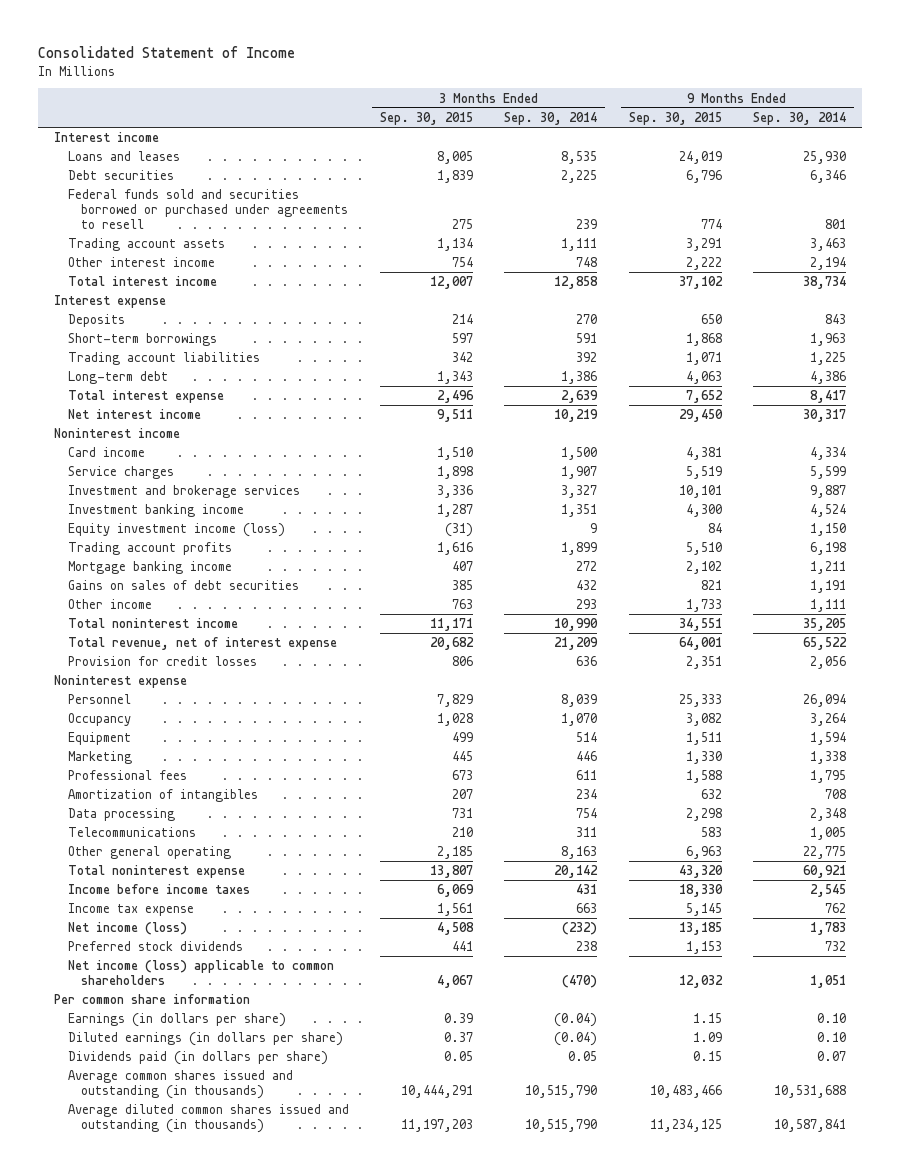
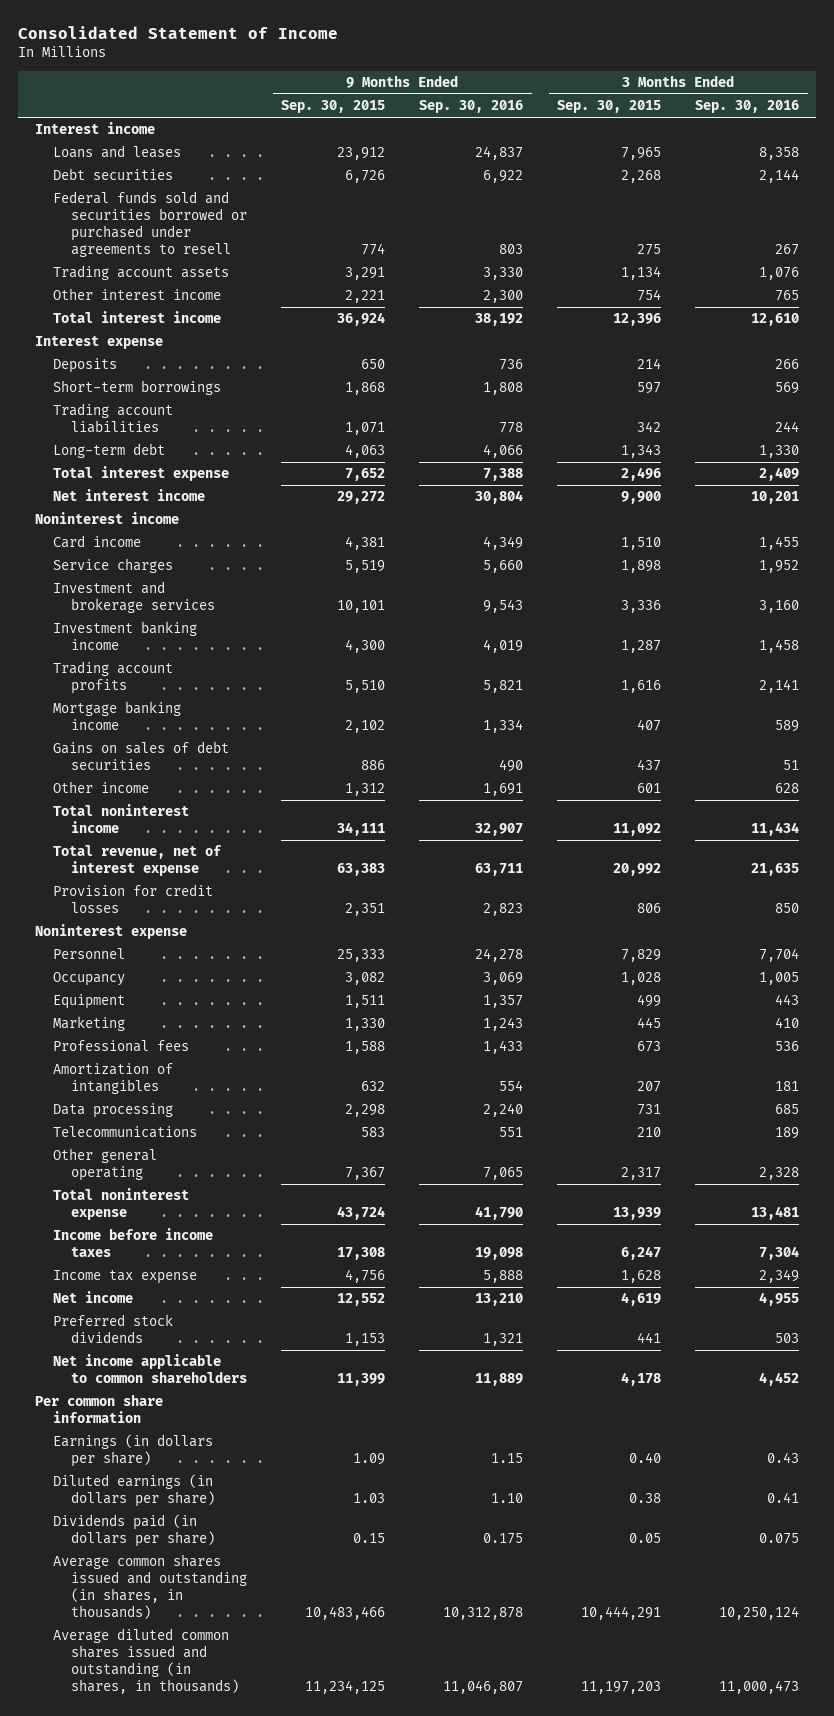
[504,112,598,126] Sep. 30, 2014 -> none
[753,112,847,126] Sep. 30, 2014 -> none
none -> [419,100,524,114] Sep. 30, 2016
none -> [695,100,800,114] Sep. 30, 2016
[436,151,473,165] 8,005 -> [621,147,662,161] 7,965
[678,151,722,165] 24,019 -> [337,147,386,161] 23,912
[436,170,473,184] 1,839 -> [621,170,662,184] 2,268
[685,170,722,184] 6,796 -> [345,170,386,184] 6,726
[685,257,722,271] 2,222 -> [345,290,386,304] 2,221
[429,276,473,290] 12,007 -> [613,313,662,327] 12,396
[678,276,723,290] 37,102 -> [337,312,386,327] 36,924
[436,409,473,423] 9,511 -> [621,491,662,505] 9,900
[678,409,723,423] 29,450 -> [337,491,386,505] 29,272
[67,523,285,538] Equity investment income (loss) -> none
[451,580,473,591] 385 -> [637,759,662,772] 437
[700,580,722,591] 821 -> [361,760,386,771] 886
[451,599,473,610] 763 -> [637,783,662,794] 601
[685,599,722,613] 1,733 -> [345,783,386,797] 1,312
[429,618,473,632] 11,171 -> [613,823,662,837] 11,092
[678,618,722,632] 34,551 -> [337,822,386,837] 34,111
[429,637,474,651] 20,682 -> [613,863,662,877] 20,992
[678,637,722,651] 64,001 -> [337,863,386,877] 63,383
[436,846,473,860] 2,185 -> [621,1167,662,1181] 2,317
[685,846,722,860] 6,963 -> [345,1167,386,1181] 7,367
[429,865,473,879] 13,807 -> [613,1207,662,1221] 13,939
[678,865,723,879] 43,320 -> [337,1206,386,1221] 43,724
[436,884,474,898] 6,069 -> [621,1246,662,1261] 6,247
[678,884,723,898] 18,330 -> [337,1247,386,1261] 17,308
[436,903,473,917] 1,561 -> [621,1270,662,1284] 1,628
[685,903,722,917] 5,145 -> [345,1269,386,1284] 4,756
[67,922,187,936] Net income (loss) -> [53,1291,134,1304] Net income
[436,922,474,936] 4,508 -> [621,1292,662,1307] 4,619
[678,922,722,936] 13,185 -> [337,1293,386,1307] 12,552
[67,960,334,985] Net income (loss) applicable to common shareholders -> [53,1354,248,1384] Net income applicable to common shareholders
[436,974,473,988] 4,067 -> [621,1372,662,1387] 4,178
[678,974,723,988] 12,032 -> [337,1373,386,1387] 11,399
[443,1013,473,1024] 0.39 -> [629,1452,662,1464] 0.40
[692,1013,722,1024] 1.15 -> [353,1453,386,1466] 1.09
[443,1032,473,1043] 0.37 -> [629,1493,662,1504] 0.38
[692,1032,722,1043] 1.09 -> [353,1493,386,1504] 1.03
[67,1070,293,1099] Average common shares issued and outstanding (in thousands) -> [53,1554,248,1620] Average common shares issued and outstanding (in shares, in thousands)
[67,1104,349,1133] Average diluted common shares issued and outstanding (in thousands) -> [53,1628,240,1695] Average diluted common shares issued and outstanding (in shares, in thousands)

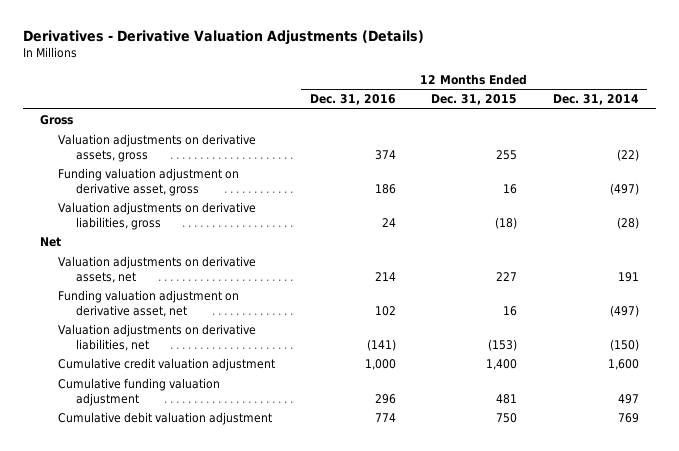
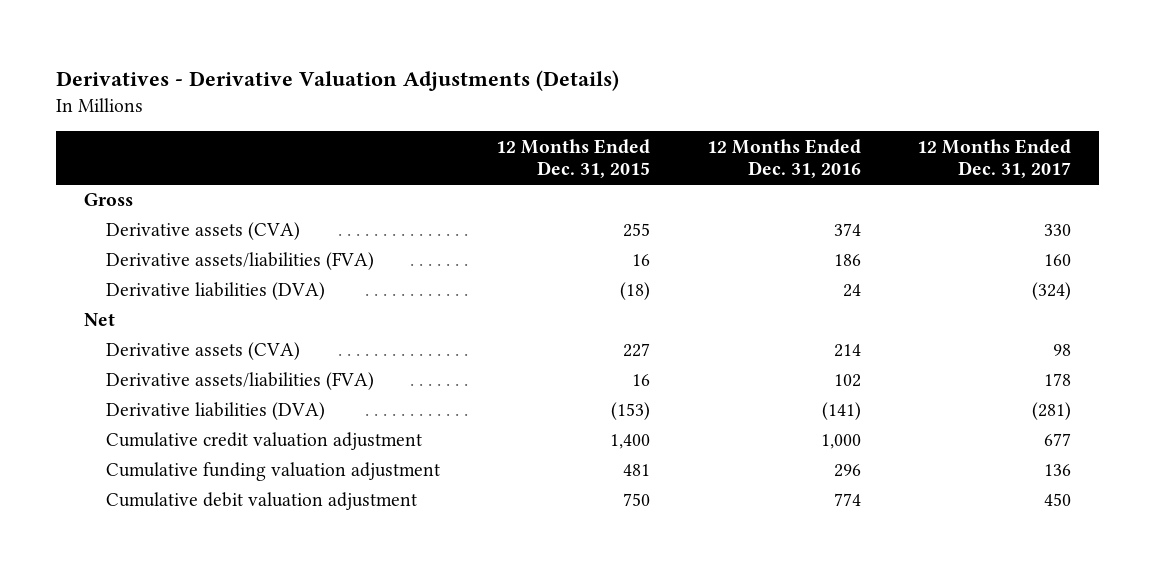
[552,94,639,106] Dec. 31, 2014 -> none
none -> [916,138,1071,179] 12 Months Ended Dec. 31, 2017
[58,134,257,162] Valuation adjustments on derivative assets, gross -> [105,222,300,241] Derivative assets (CVA)
[58,168,240,196] Funding valuation adjustment on derivative asset, gross -> [105,252,374,271] Derivative assets/liabilities (FVA)
[58,202,257,230] Valuation adjustments on derivative liabilities, gross -> [105,282,325,301] Derivative liabilities (DVA)
[58,256,257,283] Valuation adjustments on derivative assets, net -> [105,342,300,361] Derivative assets (CVA)
[58,290,240,317] Funding valuation adjustment on derivative asset, net -> [105,372,374,391] Derivative assets/liabilities (FVA)
[58,324,257,351] Valuation adjustments on derivative liabilities, net -> [105,402,325,421] Derivative liabilities (DVA)

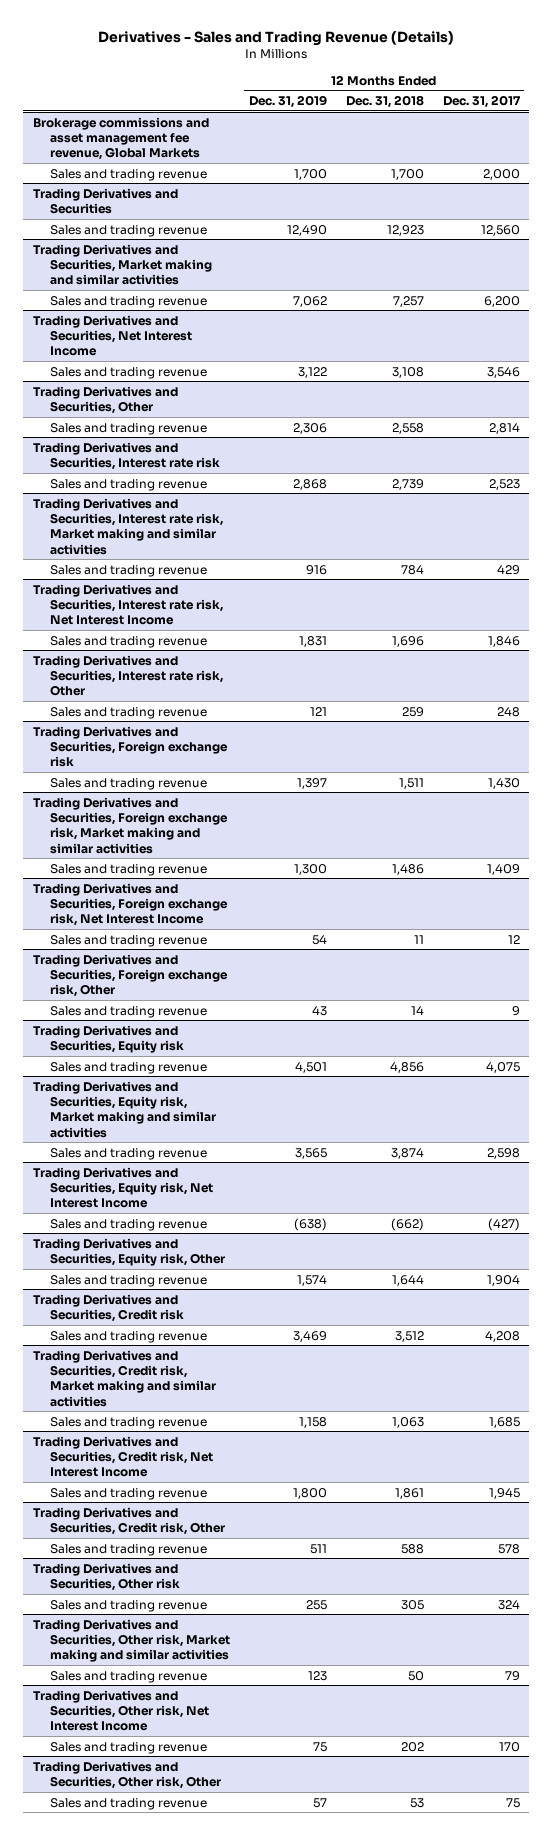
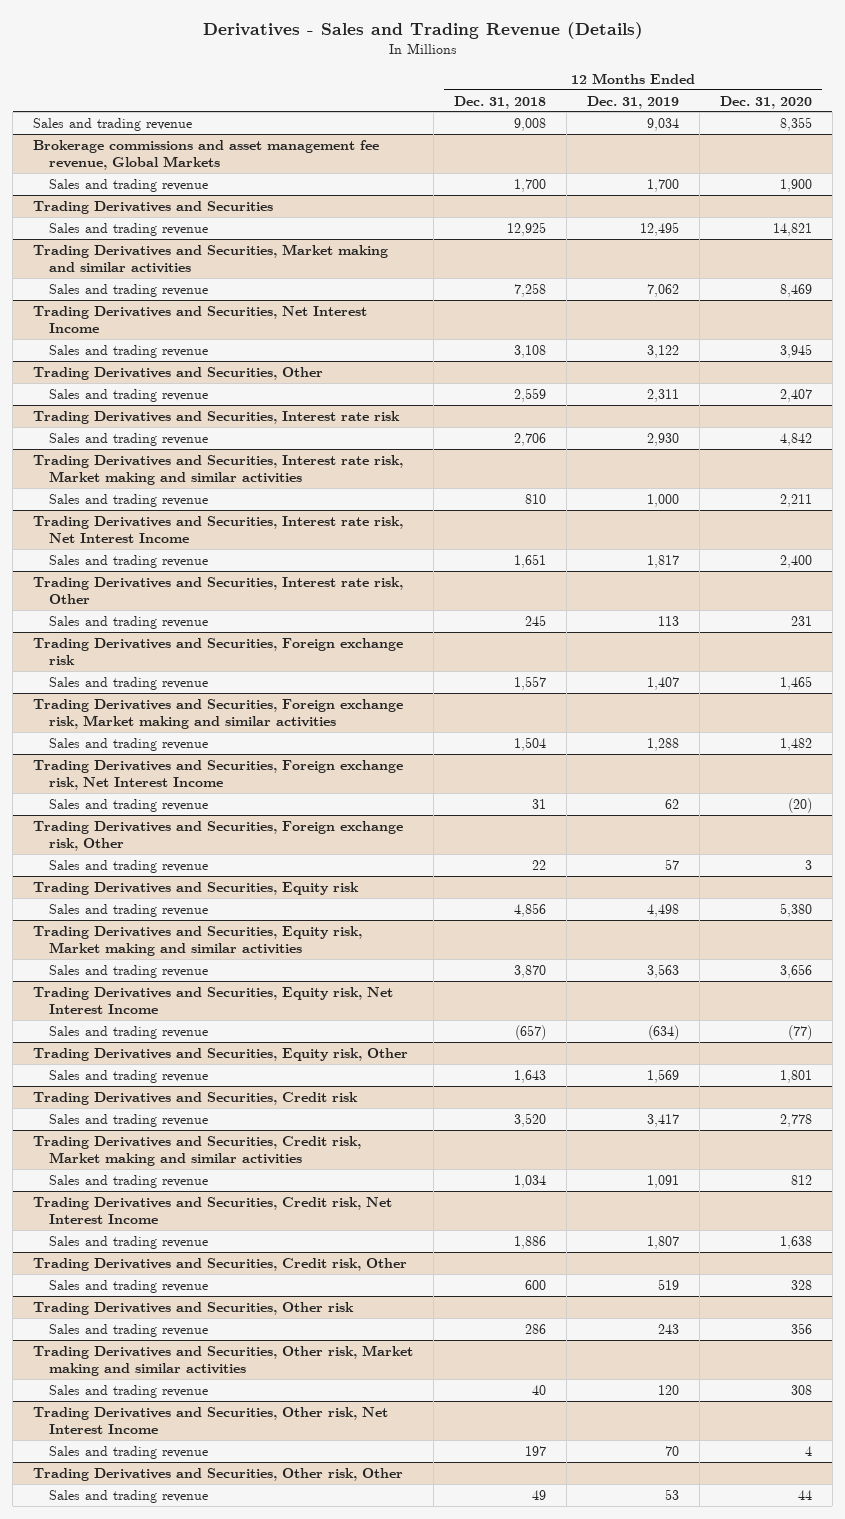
[442,95,521,109] Dec. 31, 2017 -> none
none -> [719,95,812,109] Dec. 31, 2020
none -> [33,117,193,131] Sales and trading revenue
[286,224,327,236] 12,490 -> [640,221,680,236] 12,495
[386,224,424,236] 12,923 -> [507,221,547,236] 12,925
[392,295,424,307] 7,257 -> [514,282,547,297] 7,258
[292,422,327,434] 2,306 -> [647,388,680,402] 2,311
[391,422,424,434] 2,558 -> [514,387,547,402] 2,559
[292,478,327,490] 2,868 -> [647,432,680,446] 2,930
[391,478,424,490] 2,739 -> [514,432,547,446] 2,706
[305,564,327,575] 916 -> [647,493,680,507] 1,000
[400,564,424,575] 784 -> [525,493,547,504] 810
[298,635,327,647] 1,831 -> [647,554,680,568] 1,817
[391,635,424,647] 1,696 -> [514,553,547,568] 1,651
[309,706,327,716] 121 -> [658,615,680,626] 113
[401,706,424,717] 259 -> [525,614,547,626] 245
[296,777,327,789] 1,397 -> [647,676,680,690] 1,407
[398,777,424,789] 1,511 -> [514,675,547,690] 1,557
[293,863,327,875] 1,300 -> [647,737,680,751] 1,288
[391,863,424,875] 1,486 -> [514,736,547,751] 1,504
[311,934,327,945] 54 -> [665,798,680,809] 62
[413,934,424,944] 11 -> [532,798,547,809] 31
[311,1005,327,1016] 43 -> [665,858,680,870] 57
[410,1005,424,1015] 14 -> [532,859,547,870] 22
[294,1061,327,1073] 4,501 -> [647,903,680,917] 4,498
[294,1147,327,1159] 3,565 -> [647,963,680,978] 3,563
[390,1147,424,1159] 3,874 -> [514,964,547,978] 3,870
[293,1217,327,1231] (638) -> [648,1024,680,1040] (634)
[390,1217,424,1231] (662) -> [515,1024,547,1040] (657)
[296,1274,327,1286] 1,574 -> [647,1068,680,1083] 1,569
[391,1274,424,1286] 1,644 -> [514,1069,547,1083] 1,643
[292,1330,327,1342] 3,469 -> [647,1113,680,1127] 3,417
[394,1330,424,1342] 3,512 -> [514,1112,547,1127] 3,520
[298,1416,327,1428] 1,158 -> [647,1174,680,1188] 1,091
[391,1416,424,1428] 1,063 -> [514,1174,547,1188] 1,034
[292,1487,327,1499] 1,800 -> [647,1235,680,1249] 1,807
[394,1487,424,1499] 1,861 -> [514,1235,547,1249] 1,886
[309,1543,327,1554] 511 -> [658,1278,680,1290] 519
[400,1543,424,1554] 588 -> [525,1279,547,1290] 600
[305,1599,327,1610] 255 -> [658,1323,680,1334] 243
[400,1599,424,1610] 305 -> [525,1323,547,1334] 286
[307,1670,327,1681] 123 -> [658,1384,680,1395] 120
[407,1670,424,1681] 50 -> [532,1384,547,1395] 40
[312,1741,327,1752] 75 -> [665,1445,680,1456] 70
[400,1741,424,1752] 202 -> [525,1445,547,1456] 197
[312,1797,327,1808] 57 -> [665,1488,680,1500] 53
[409,1797,424,1808] 53 -> [532,1489,547,1500] 49

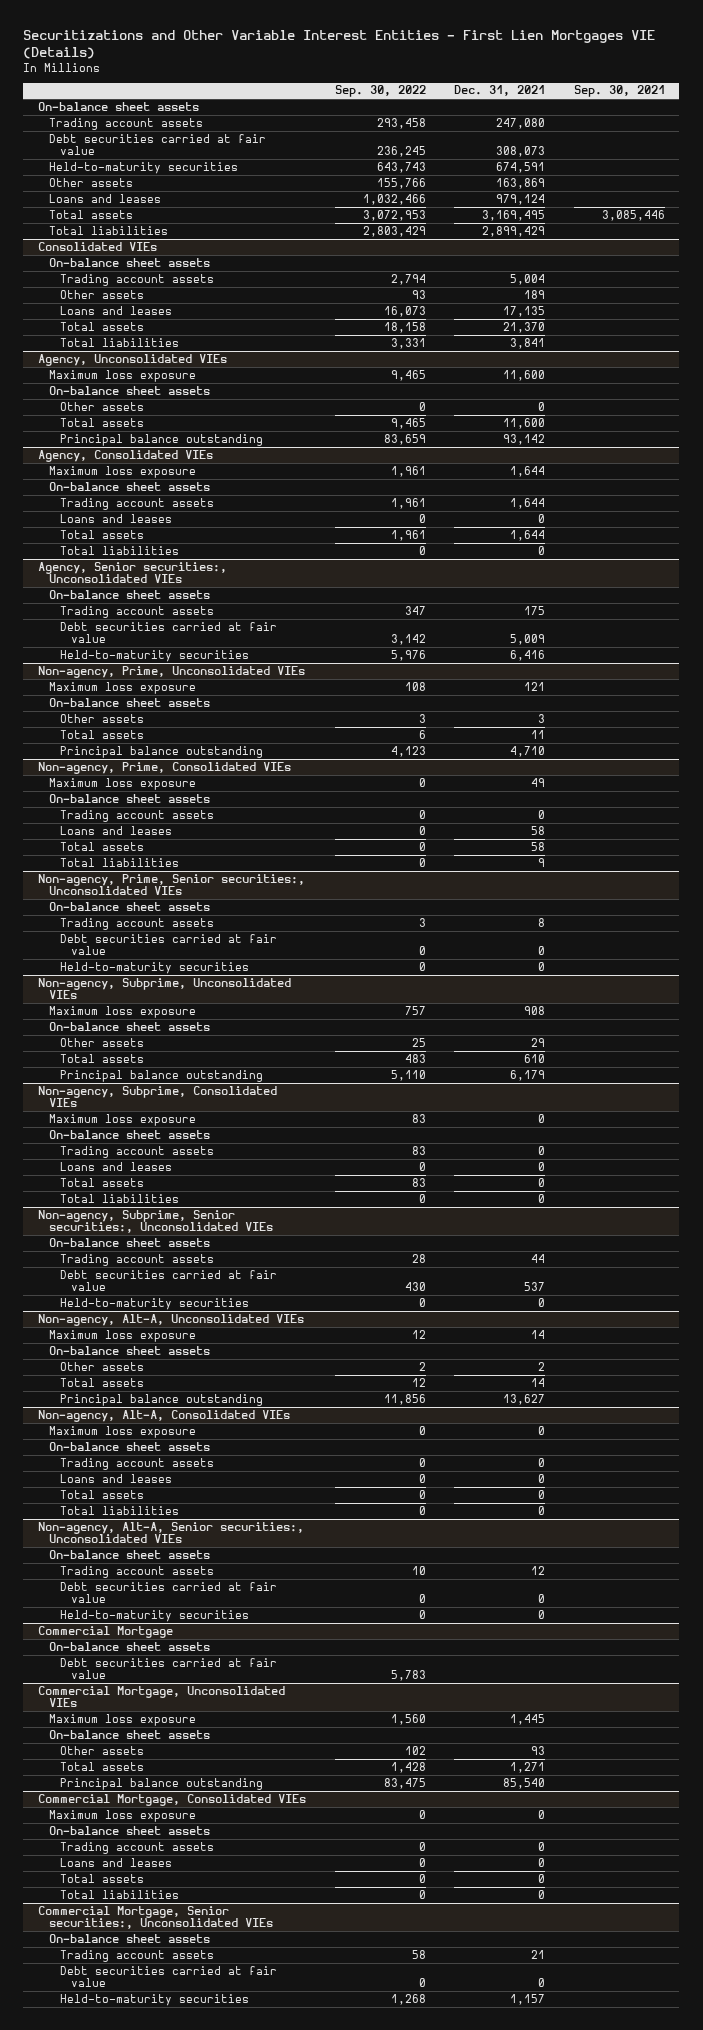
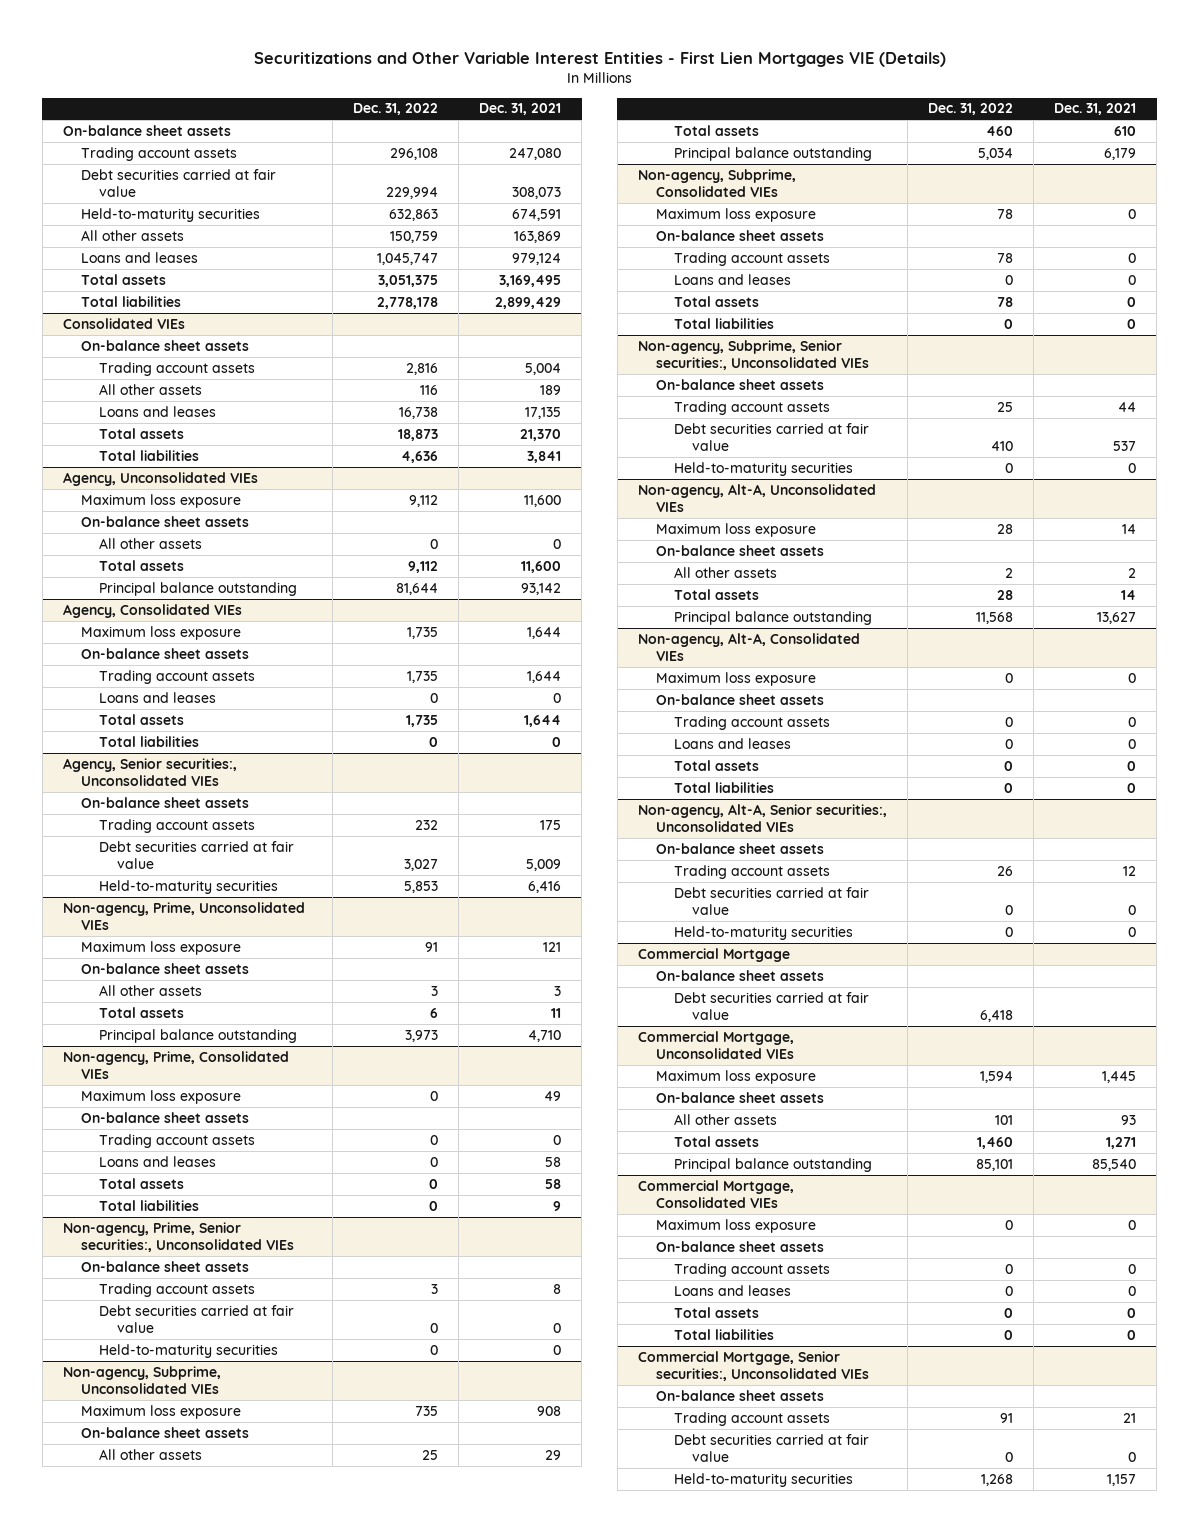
[334,85,426,98] Sep. 30, 2022 -> none
[574,85,666,98] Sep. 30, 2021 -> none
none -> [353,103,439,116] Dec. 31, 2022
[48,177,133,187] Other assets -> [81,229,185,241] All other assets
[60,289,145,299] Other assets -> [99,383,203,395] All other assets
[60,401,145,411] Other assets -> [99,537,203,549] All other assets
[60,713,145,723] Other assets -> [99,984,203,996] All other assets
[60,1037,145,1047] Other assets -> [99,1448,203,1460] All other assets
[60,1361,145,1371] Other assets -> [674,566,778,578] All other assets
[60,1745,145,1755] Other assets -> [674,1113,778,1125] All other assets

